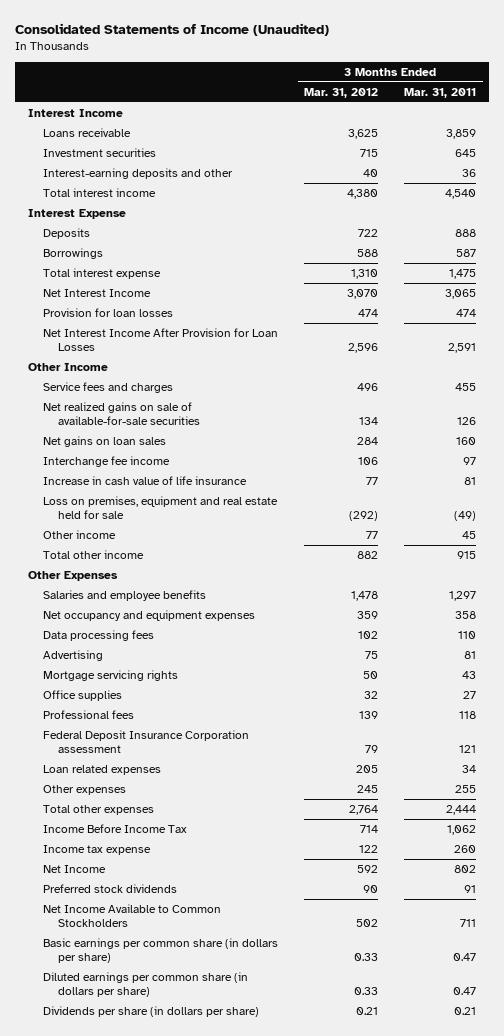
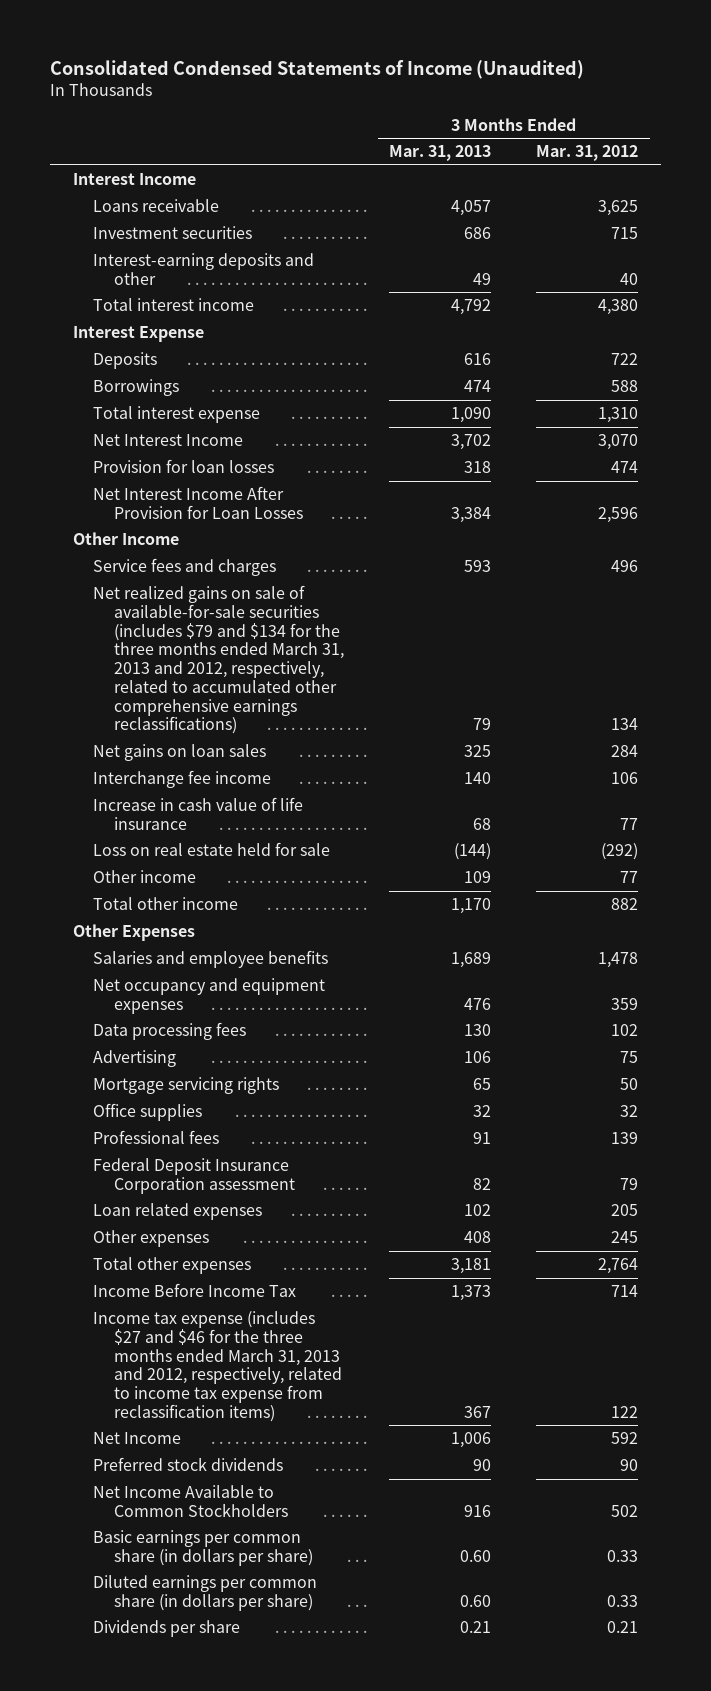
[14,22,329,36] Consolidated Statements of Income (Unaudited) -> [50,59,585,79] Consolidated Condensed Statements of Income (Unaudited)
[404,87,477,98] Mar. 31, 2011 -> none
none -> [389,145,492,162] Mar. 31, 2013
[42,401,200,426] Net realized gains on sale of available-for-sale securities -> [93,585,344,735] Net realized gains on sale of available-for-sale securities (includes $79 and $134 for the three months ended March 31, 2013 and 2012, respectively, related to accumulated other comprehensive earnings reclassifications)
[42,495,278,520] Loss on premises, equipment and real estate held for sale -> [93,842,331,857] Loss on real estate held for sale
[42,844,151,855] Income tax expense -> [93,1311,342,1422] Income tax expense (includes $27 and $46 for the three months ended March 31, 2013 and 2012, respectively, related to income tax expense from reclassification items)
[42,1005,259,1017] Dividends per share (in dollars per share) -> [93,1620,241,1638] Dividends per share

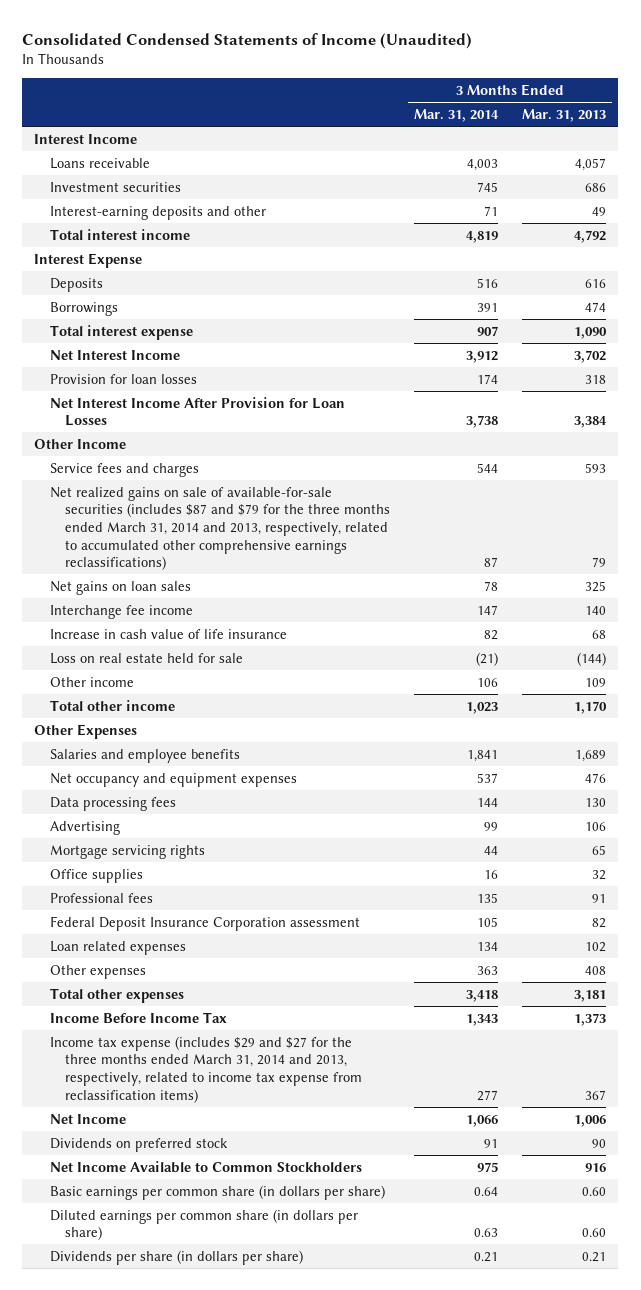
[536,145,639,162] Mar. 31, 2012 -> none
none -> [414,108,500,122] Mar. 31, 2014
[93,585,344,735] Net realized gains on sale of available-for-sale securities (includes $79 and $134 for the three months ended March 31, 2013 and 2012, respectively, related to accumulated other comprehensive earnings reclassifications) -> [49,486,391,571] Net realized gains on sale of available-for-sale securities (includes $87 and $79 for the three months ended March 31, 2014 and 2013, respectively, related to accumulated other comprehensive earnings reclassifications)
[93,1311,342,1422] Income tax expense (includes $27 and $46 for the three months ended March 31, 2013 and 2012, respectively, related to income tax expense from reclassification items) -> [49,1035,363,1103] Income tax expense (includes $29 and $27 for the three months ended March 31, 2014 and 2013, respectively, related to income tax expense from reclassification items)
[93,1457,284,1472] Preferred stock dividends -> [49,1137,228,1152] Dividends on preferred stock
[93,1620,241,1638] Dividends per share -> [49,1249,303,1265] Dividends per share (in dollars per share)

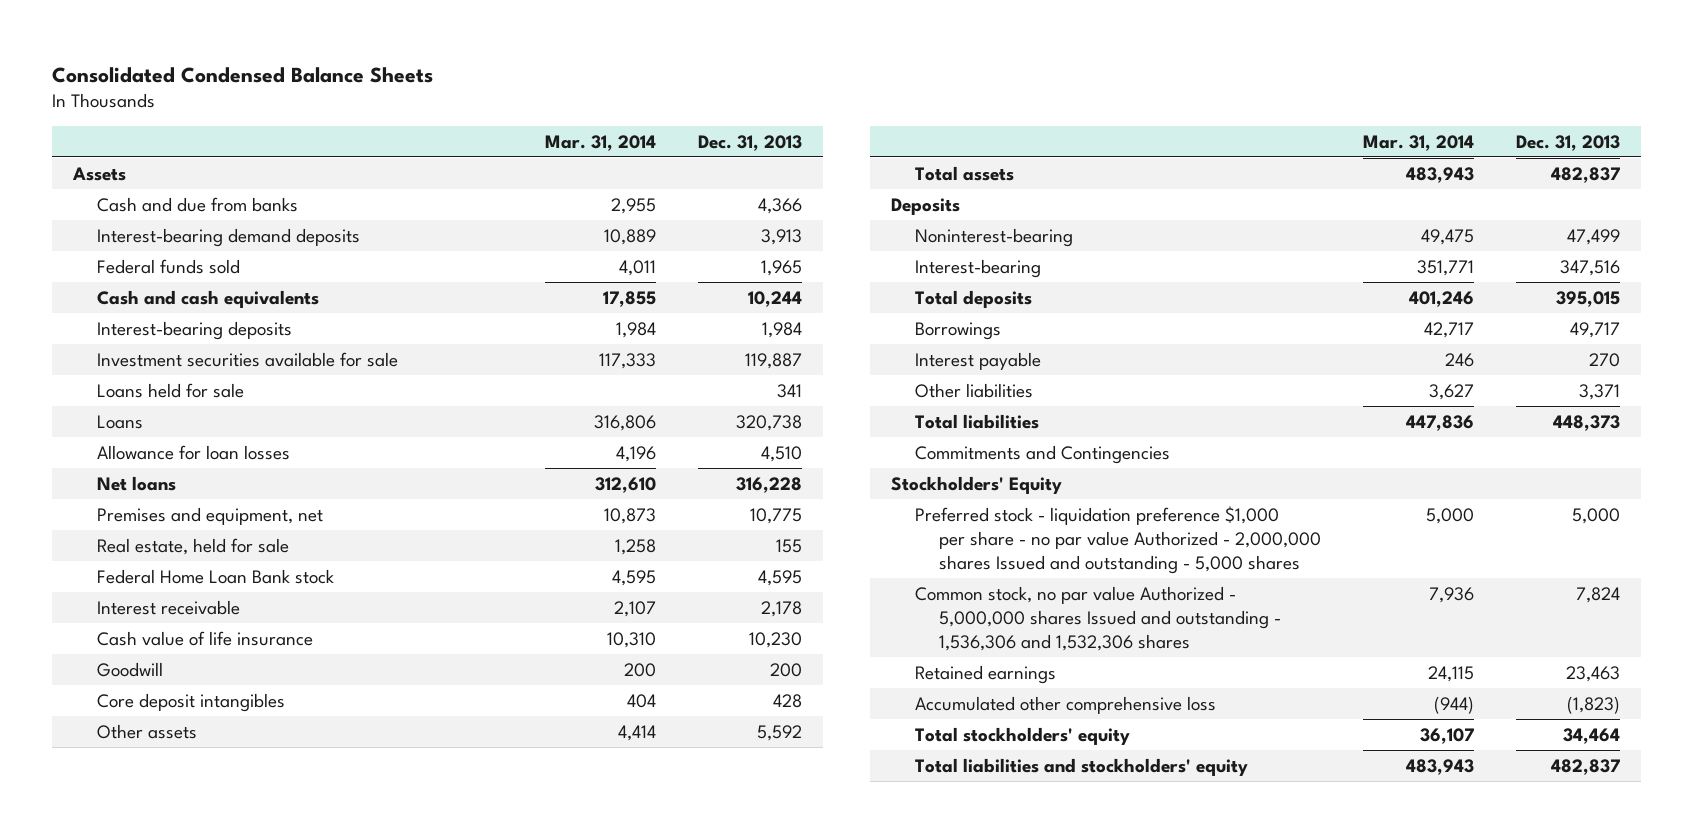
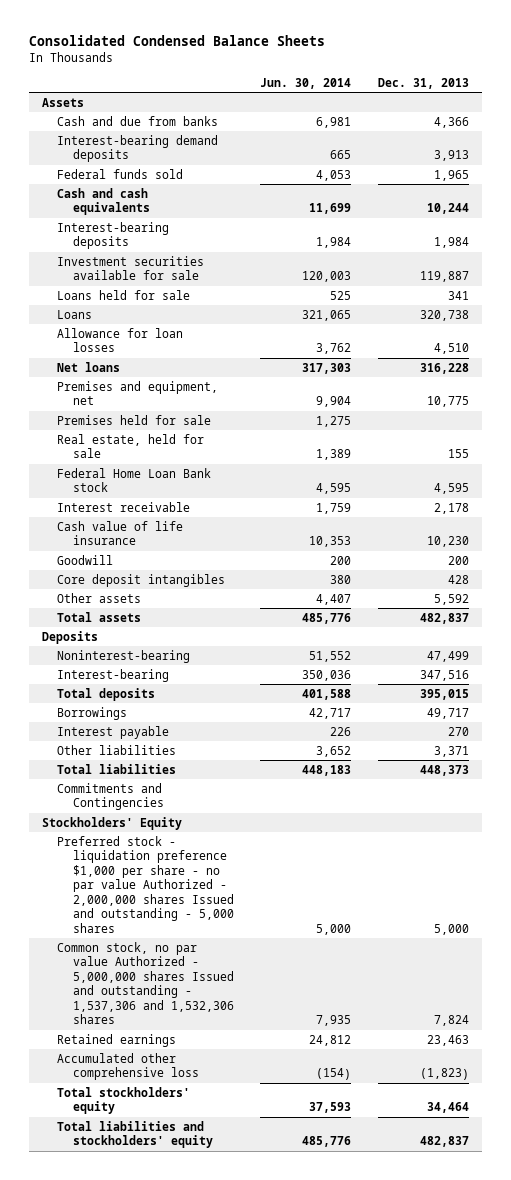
[544,134,656,151] Mar. 31, 2014 -> none
none -> [260,77,352,89] Jun. 30, 2014
none -> [57,414,212,425] Premises held for sale
[915,585,1281,651] Common stock, no par value Authorized - 5,000,000 shares Issued and outstanding - 1,536,306 and 1,532,306 shares -> [57,941,234,1025] Common stock, no par value Authorized - 5,000,000 shares Issued and outstanding - 1,537,306 and 1,532,306 shares

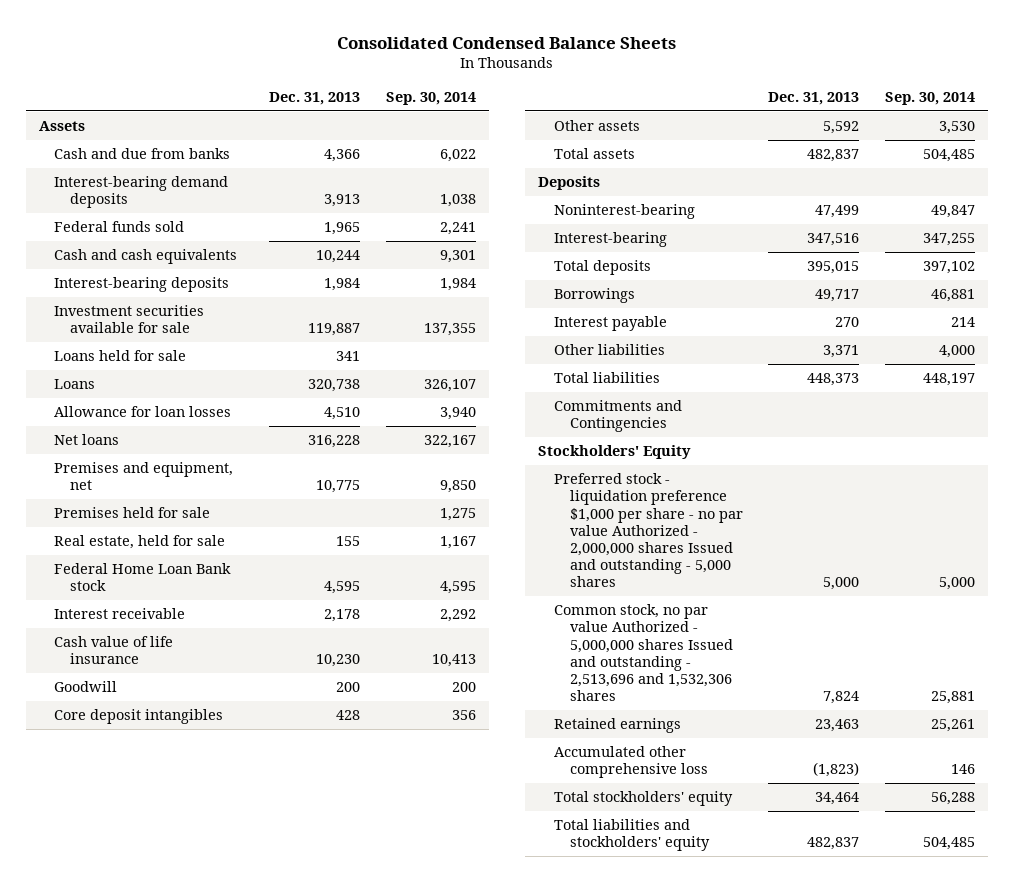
[260,77,352,89] Jun. 30, 2014 -> none
none -> [385,92,476,106] Sep. 30, 2014
[57,941,234,1025] Common stock, no par value Authorized - 5,000,000 shares Issued and outstanding - 1,537,306 and 1,532,306 shares -> [553,604,733,702] Common stock, no par value Authorized - 5,000,000 shares Issued and outstanding - 2,513,696 and 1,532,306 shares

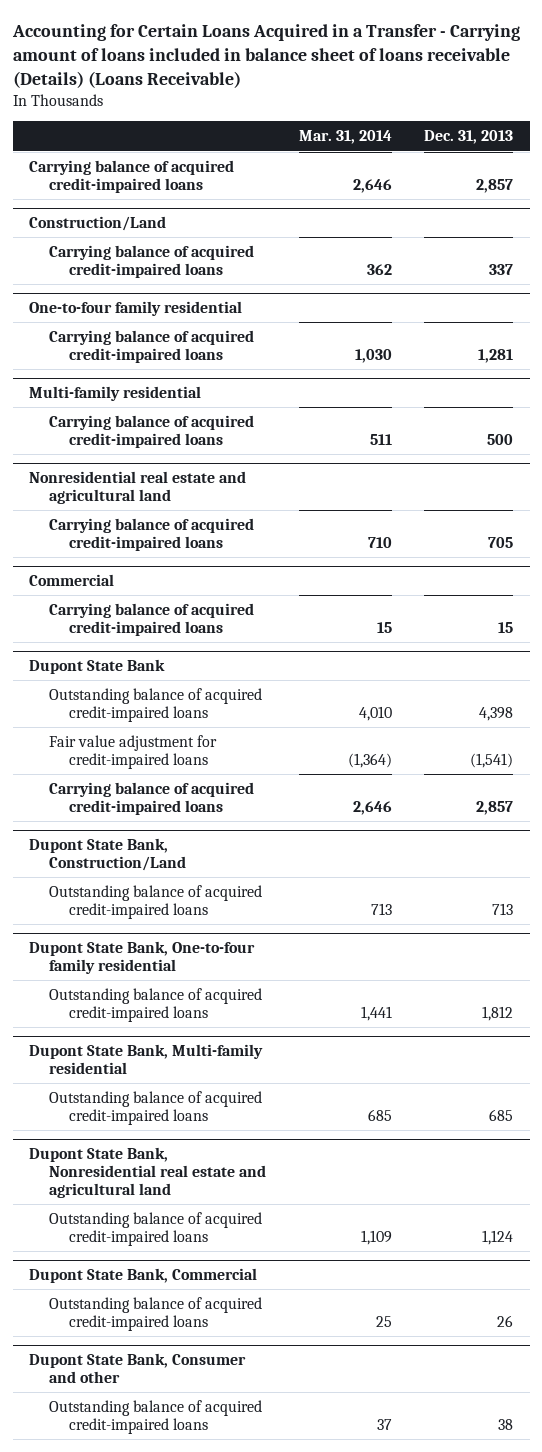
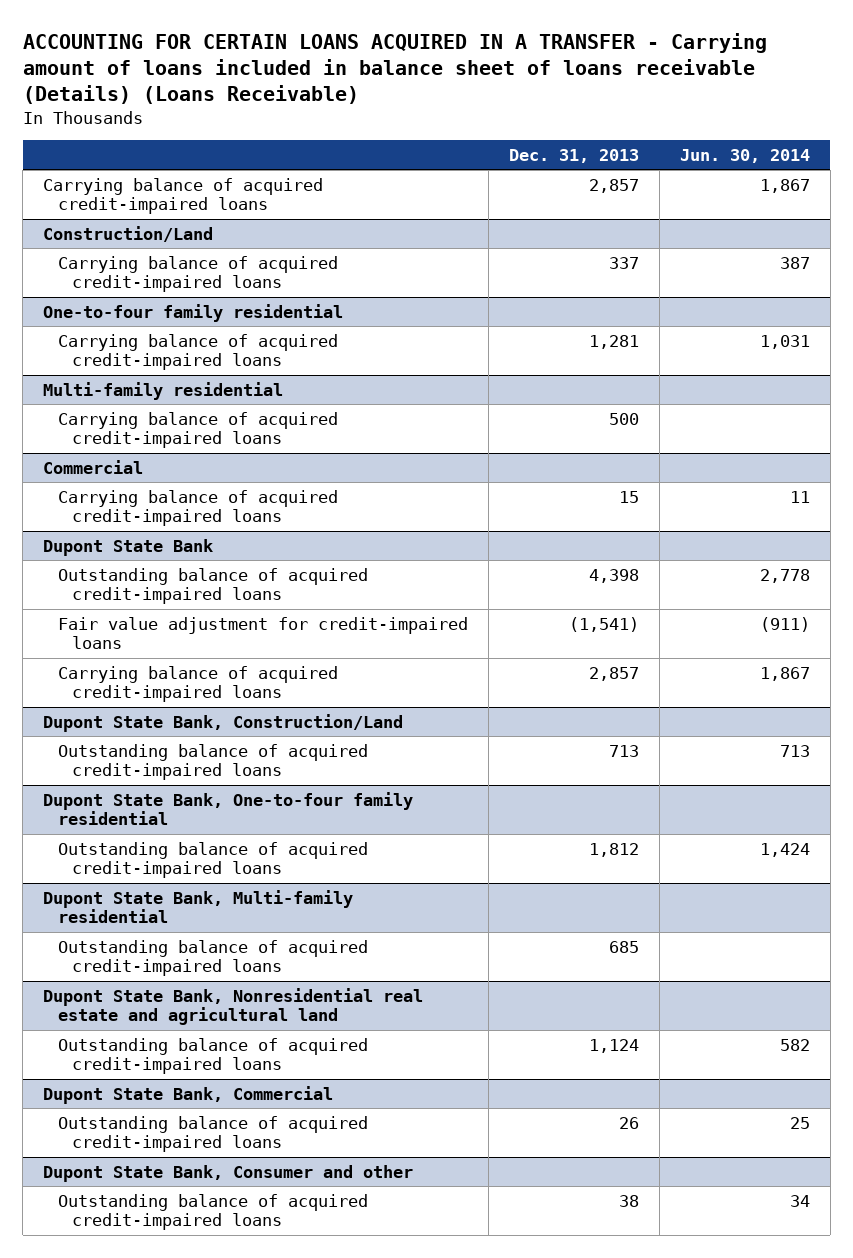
[11,23,520,88] Accounting for Certain Loans Acquired in a Transfer - Carrying amount of loans included in balance sheet of loans receivable (Details) (Loans Receivable) -> [22,32,767,104] ACCOUNTING FOR CERTAIN LOANS ACQUIRED IN A TRANSFER - Carrying amount of loans included in balance sheet of loans receivable (Details) (Loans Receivable)
[298,130,392,145] Mar. 31, 2014 -> none
none -> [679,148,810,163] Jun. 30, 2014
[28,470,246,505] Nonresidential real estate and agricultural land -> none
[49,517,255,551] Carrying balance of acquired credit-impaired loans -> none

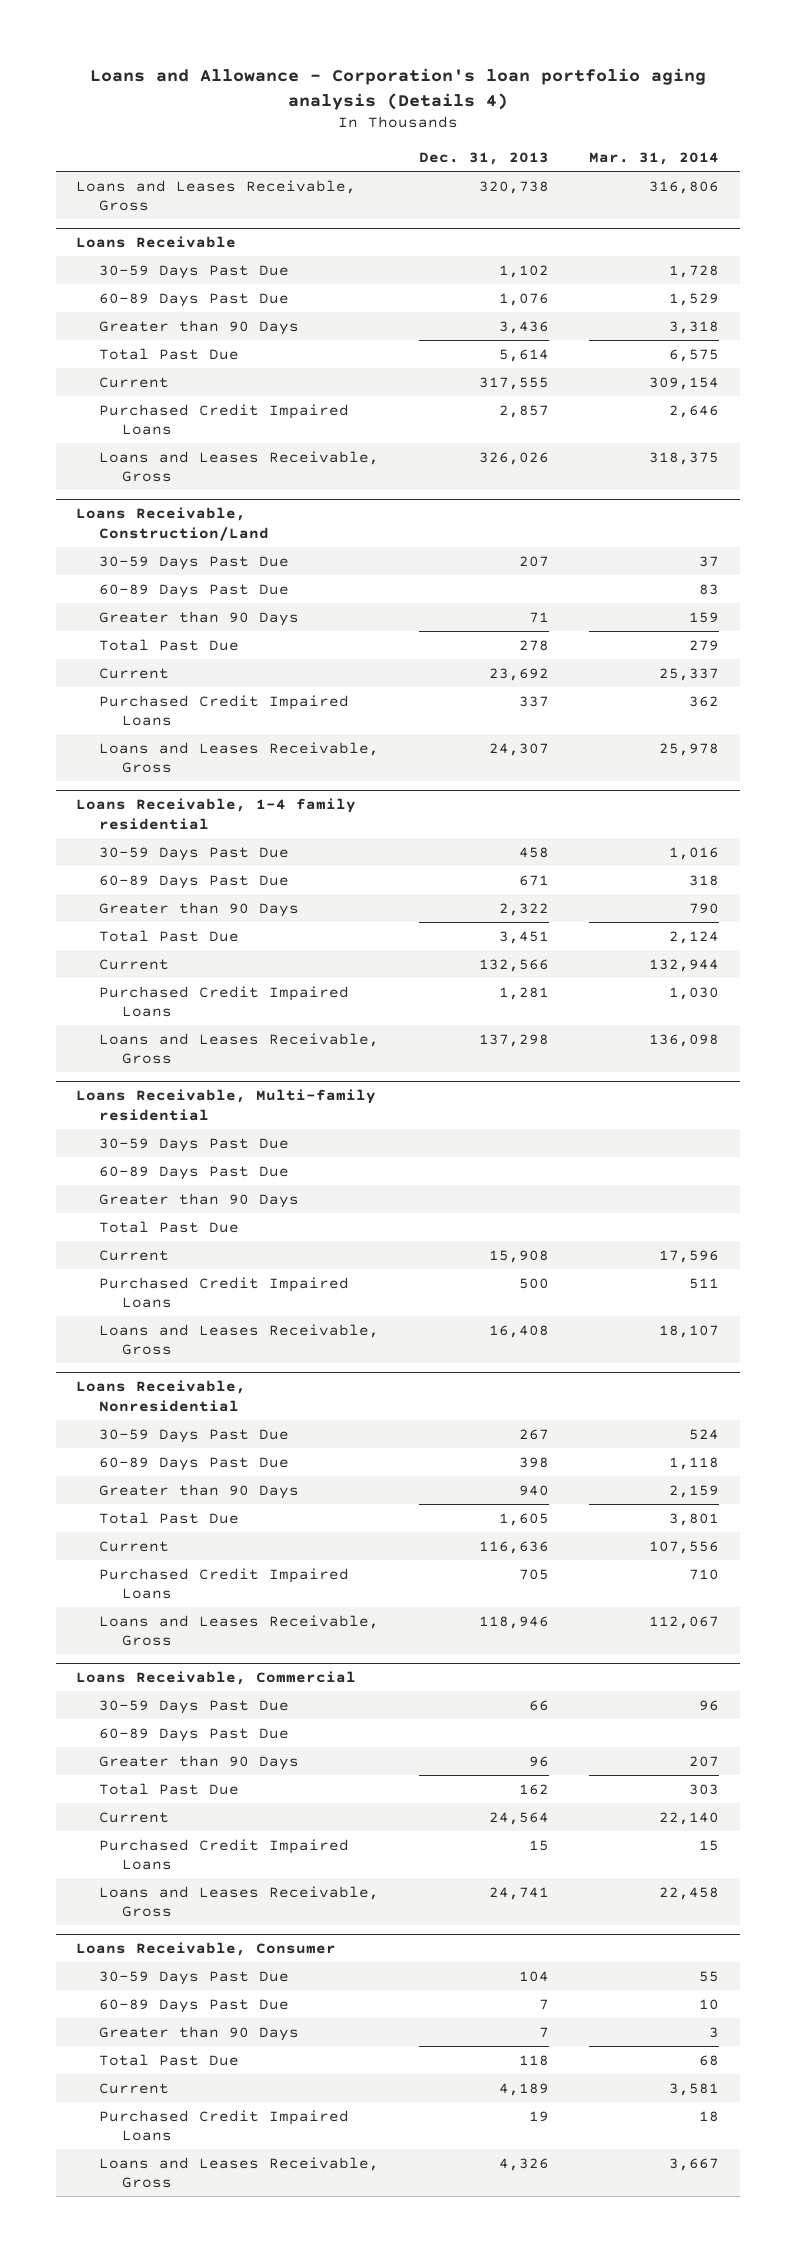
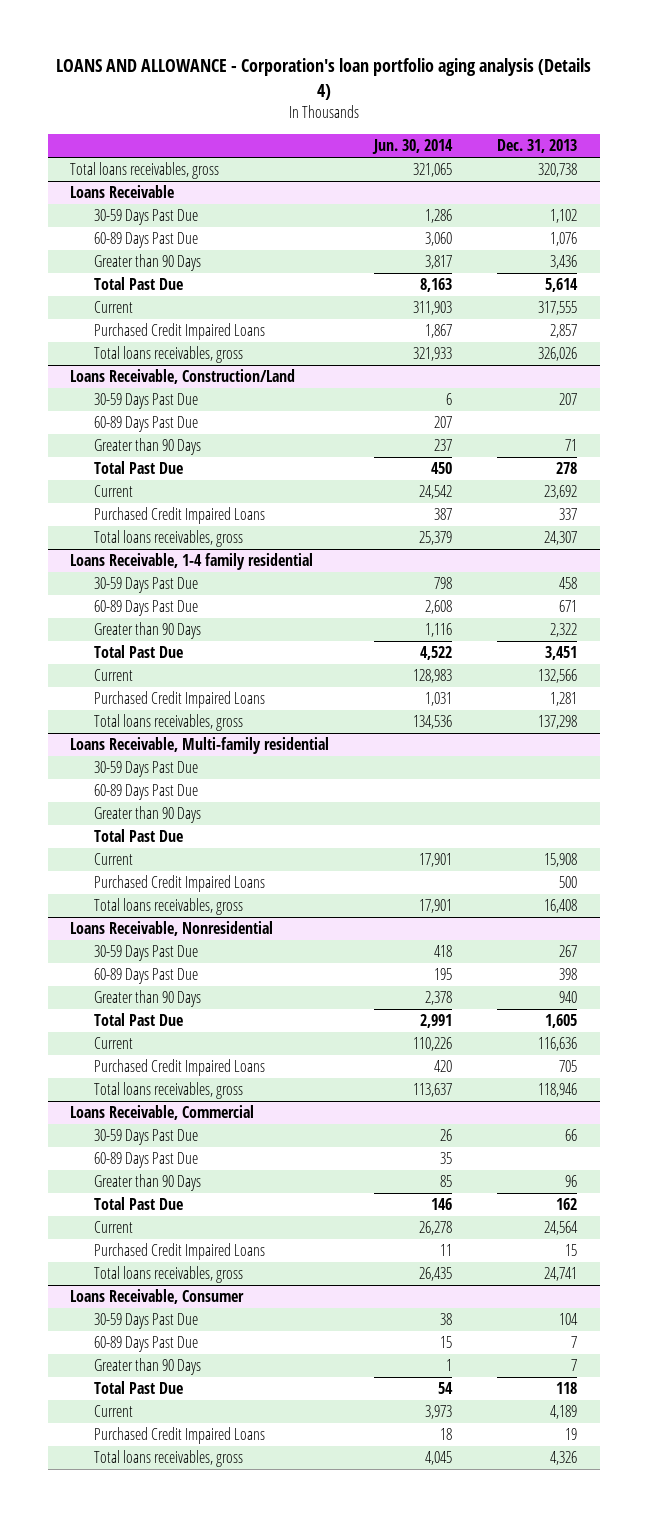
[89,67,706,110] Loans and Allowance - Corporation's loan portfolio aging analysis (Details 4) -> [55,58,591,100] LOANS AND ALLOWANCE - Corporation's loan portfolio aging analysis (Details 4)
[589,152,720,166] Mar. 31, 2014 -> none
none -> [372,139,454,155] Jun. 30, 2014
[75,179,356,212] Loans and Leases Receivable, Gross -> [70,162,220,180] Total loans receivables, gross
[98,450,379,483] Loans and Leases Receivable, Gross -> [94,346,244,364] Total loans receivables, gross
[98,741,379,774] Loans and Leases Receivable, Gross -> [94,530,244,548] Total loans receivables, gross
[98,1032,379,1065] Loans and Leases Receivable, Gross -> [94,714,244,732] Total loans receivables, gross
[98,1323,379,1356] Loans and Leases Receivable, Gross -> [94,898,244,916] Total loans receivables, gross
[98,1614,379,1647] Loans and Leases Receivable, Gross -> [94,1082,244,1100] Total loans receivables, gross
[98,1885,379,1918] Loans and Leases Receivable, Gross -> [94,1266,244,1284] Total loans receivables, gross
[98,2156,379,2189] Loans and Leases Receivable, Gross -> [94,1450,244,1468] Total loans receivables, gross

